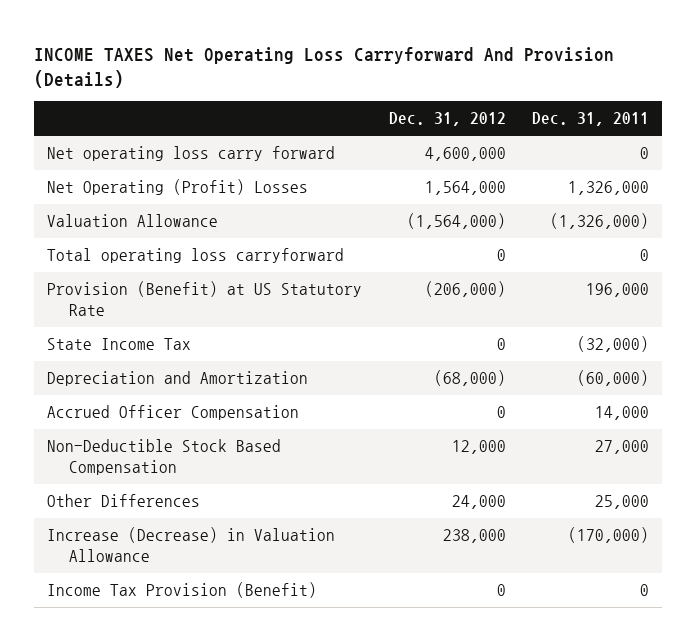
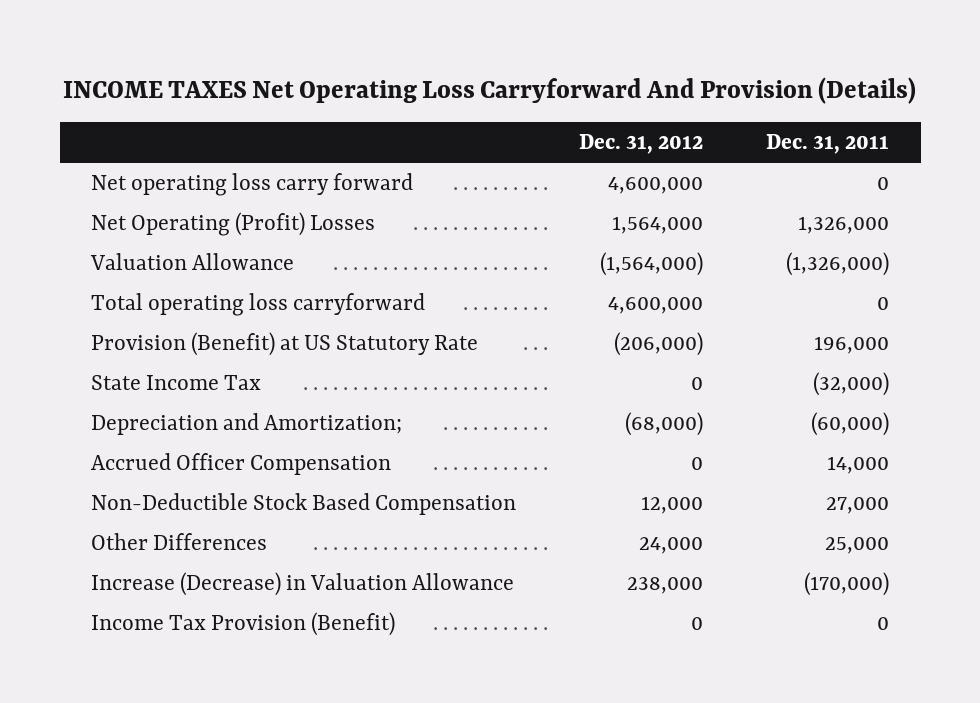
[496,249,506,262] 0 -> [608,297,704,315] 4,600,000
[47,371,309,387] Depreciation and Amortization -> [91,413,403,436] Depreciation and Amortization;

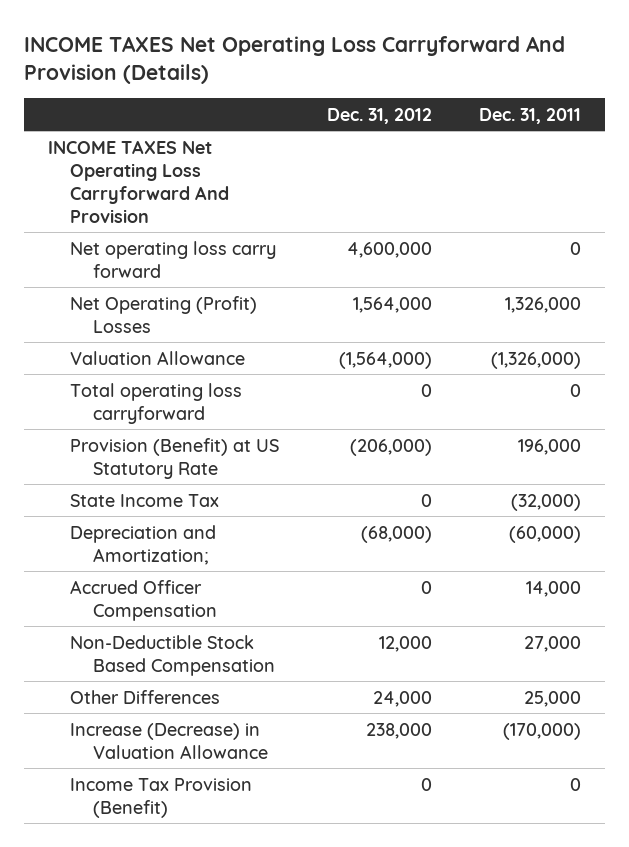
none -> [47,139,230,223] INCOME TAXES Net Operating Loss Carryforward And Provision
[608,297,704,315] 4,600,000 -> [420,383,432,397] 0

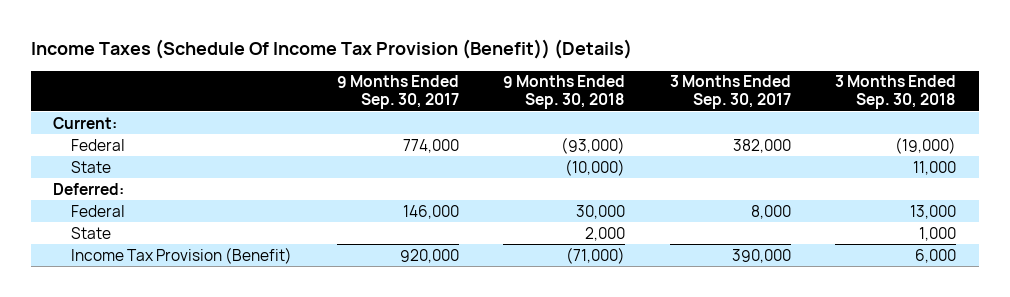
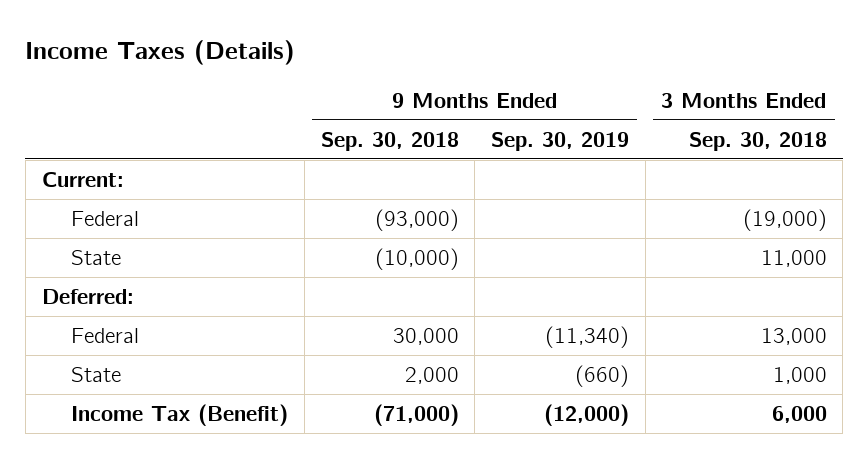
[31,39,633,60] Income Taxes (Schedule Of Income Tax Provision (Benefit)) (Details) -> [25,40,296,66] Income Taxes (Details)
[336,75,459,110] 9 Months Ended Sep. 30, 2017 -> none
[669,75,791,110] 3 Months Ended Sep. 30, 2017 -> none
none -> [491,131,630,151] Sep. 30, 2019
[71,246,293,264] Income Tax Provision (Benefit) -> [71,403,289,426] Income Tax (Benefit)

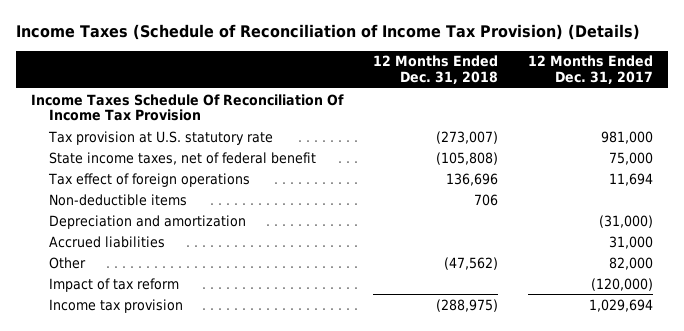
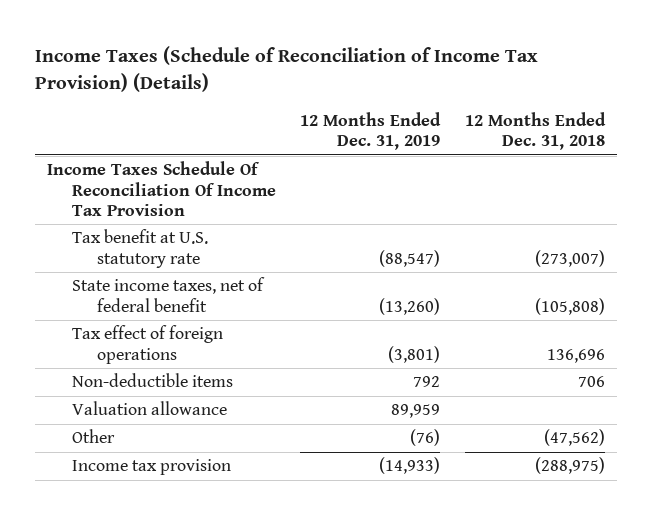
[528,55,654,85] 12 Months Ended Dec. 31, 2017 -> none
none -> [300,112,442,151] 12 Months Ended Dec. 31, 2019
[47,130,273,145] Tax provision at U.S. statutory rate -> [71,229,208,268] Tax benefit at U.S. statutory rate
[48,214,246,229] Depreciation and amortization -> none
[48,235,165,248] Accrued liabilities -> none
none -> [71,401,227,416] Valuation allowance
[48,277,179,292] Impact of tax reform -> none

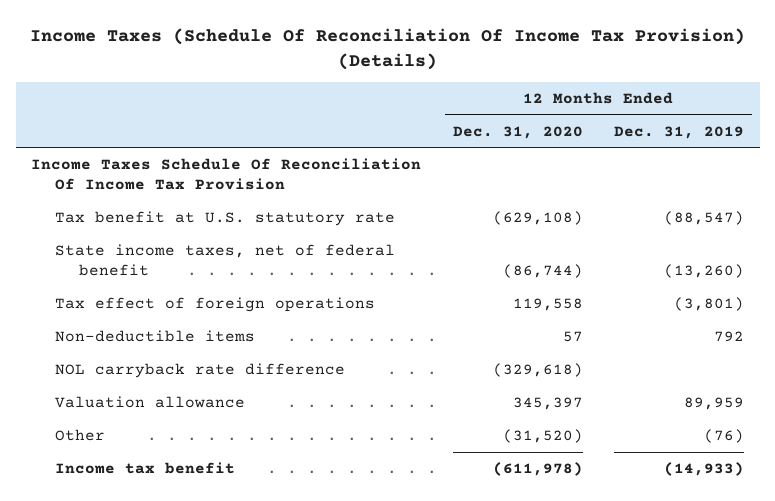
[34,46,538,93] Income Taxes (Schedule of Reconciliation of Income Tax Provision) (Details) -> [29,27,745,70] Income Taxes (Schedule Of Reconciliation Of Income Tax Provision) (Details)
[464,112,606,151] 12 Months Ended Dec. 31, 2018 -> none
none -> [452,125,583,139] Dec. 31, 2020
none -> [55,363,346,379] NOL carryback rate difference
[71,459,231,476] Income tax provision -> [55,462,236,475] Income tax benefit

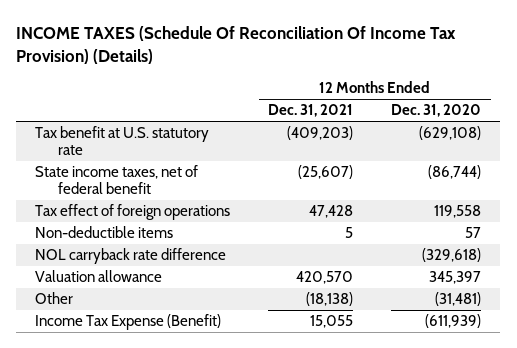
[29,27,745,70] Income Taxes (Schedule Of Reconciliation Of Income Tax Provision) (Details) -> [16,26,457,65] INCOME TAXES (Schedule Of Reconciliation Of Income Tax Provision) (Details)
[613,125,744,139] Dec. 31, 2019 -> none
none -> [268,104,354,118] Dec. 31, 2021
[31,158,422,191] Income Taxes Schedule Of Reconciliation Of Income Tax Provision -> none
[502,429,583,444] (31,520) -> [435,292,482,307] (31,481)
[55,462,236,475] Income tax benefit -> [35,314,222,331] Income Tax Expense (Benefit)
[492,462,583,477] (611,978) -> [425,314,482,329] (611,939)

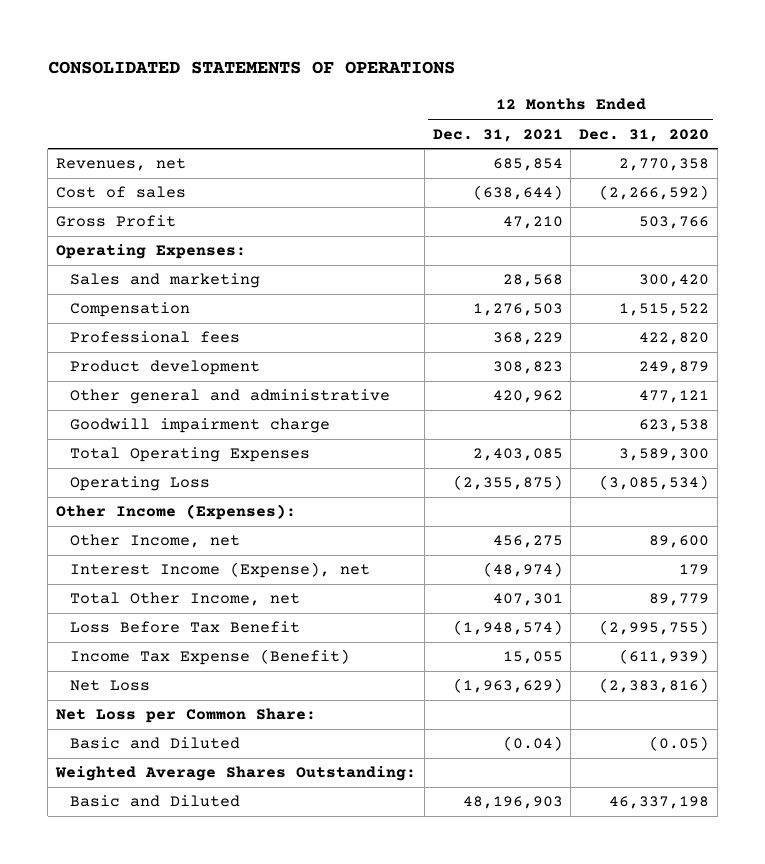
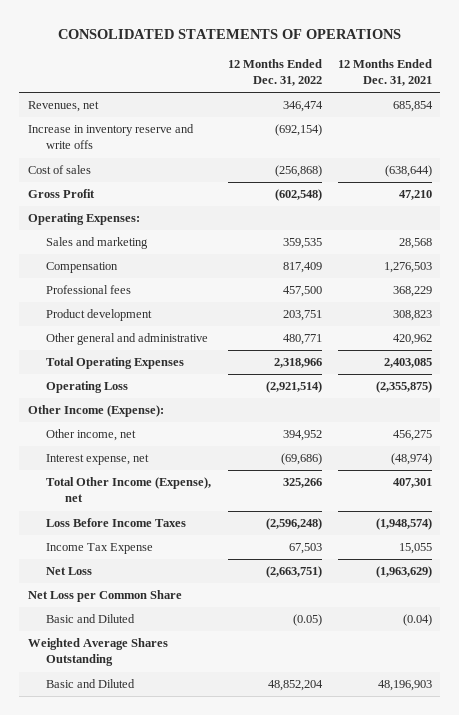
[579,128,710,142] Dec. 31, 2020 -> none
none -> [227,59,322,87] 12 Months Ended Dec. 31, 2022
none -> [27,124,194,150] Increase in inventory reserve and write offs
[70,418,331,434] Goodwill impairment charge -> none
[55,504,296,521] Other Income (Expenses): -> [27,405,164,418] Other Income (Expense):
[70,534,241,549] Other Income, net -> [46,429,137,442] Other income, net
[70,562,371,579] Interest Income (Expense), net -> [46,454,150,466] Interest expense, net
[70,592,301,607] Total Other Income, net -> [46,477,212,503] Total Other Income (Expense), net
[70,621,301,634] Loss Before Tax Benefit -> [46,518,187,528] Loss Before Income Taxes
[70,649,351,666] Income Tax Expense (Benefit) -> [46,543,154,555] Income Tax Expense
[55,708,316,724] Net Loss per Common Share: -> [27,590,182,603] Net Loss per Common Share
[54,766,416,782] Weighted Average Shares Outstanding: -> [27,638,168,667] Weighted Average Shares Outstanding

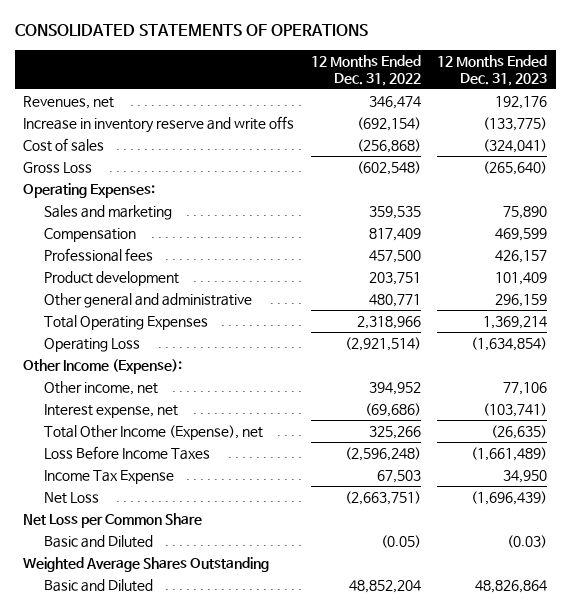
[337,59,432,87] 12 Months Ended Dec. 31, 2021 -> none
none -> [437,54,548,87] 12 Months Ended Dec. 31, 2023
[27,189,95,199] Gross Profit -> [23,161,93,173] Gross Loss

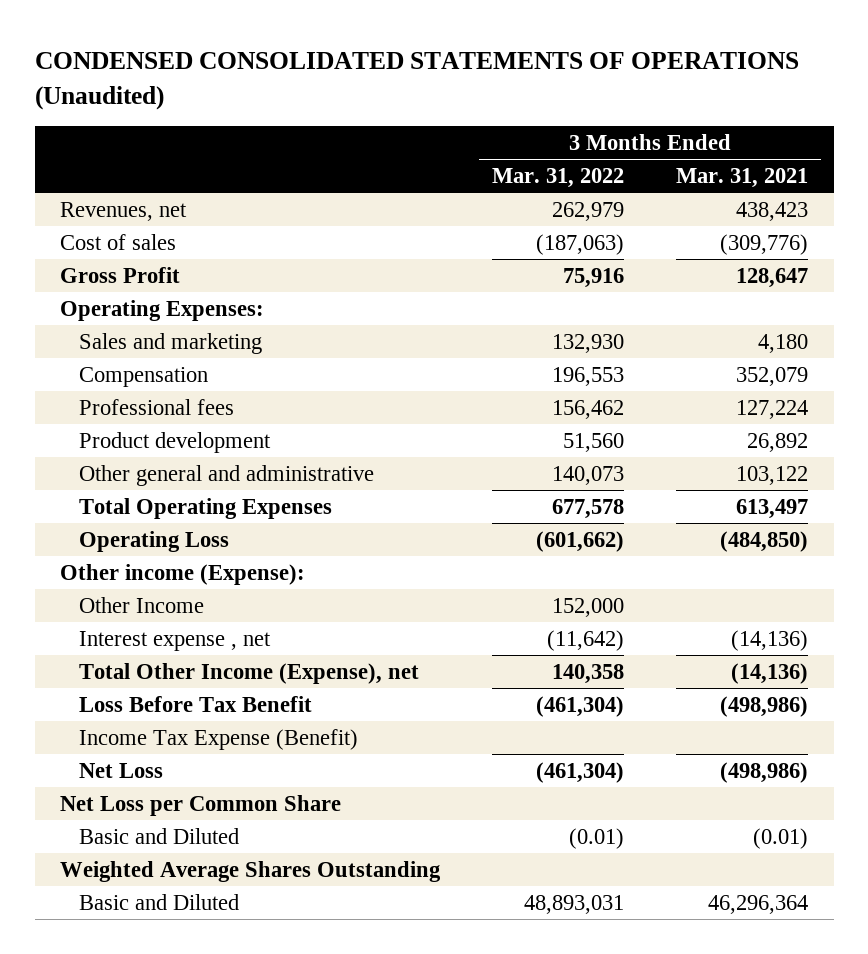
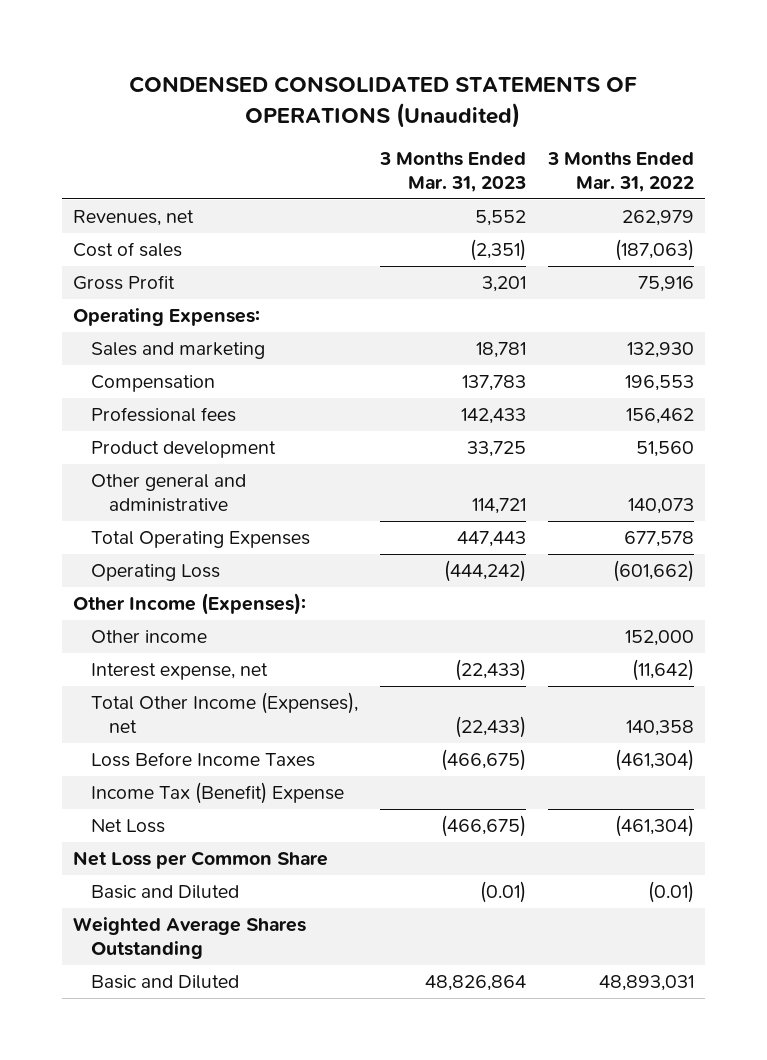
[675,167,808,188] Mar. 31, 2021 -> none
none -> [378,152,526,193] 3 Months Ended Mar. 31, 2023
[60,563,306,585] Other income (Expense): -> [72,592,306,615] Other Income (Expenses):
[78,596,204,613] Other Income -> [90,629,207,643] Other income
[78,630,271,651] Interest expense , net -> [90,662,268,680] Interest expense, net
[78,662,419,684] Total Other Income (Expense), net -> [90,691,358,733] Total Other Income (Expenses), net
[78,695,312,712] Loss Before Tax Benefit -> [90,751,315,767] Loss Before Income Taxes
[78,728,358,750] Income Tax Expense (Benefit) -> [90,781,344,804] Income Tax (Benefit) Expense

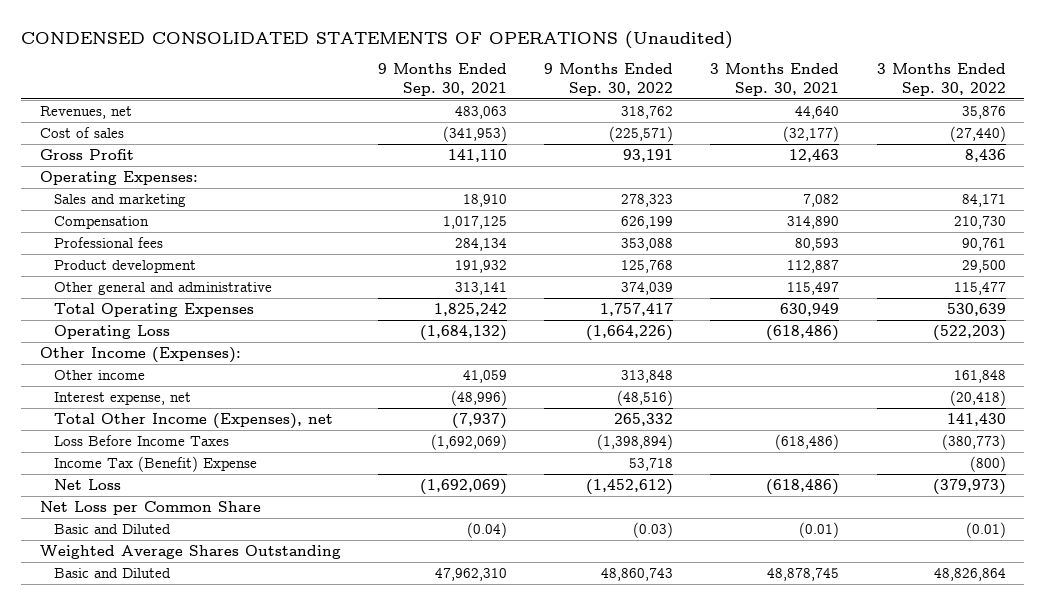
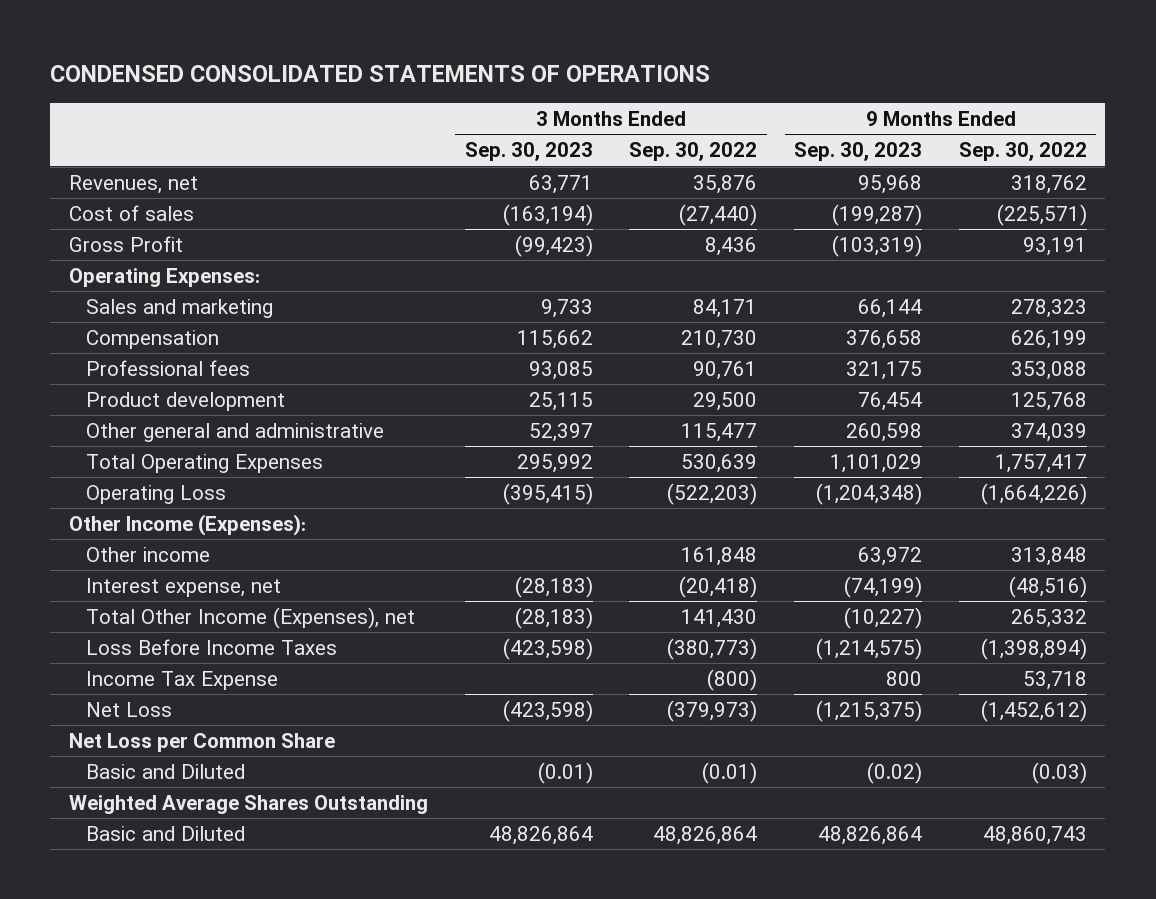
[21,30,734,49] CONDENSED CONSOLIDATED STATEMENTS OF OPERATIONS (Unaudited) -> [50,65,711,83] CONDENSED CONSOLIDATED STATEMENTS OF OPERATIONS
[378,63,508,96] 9 Months Ended Sep. 30, 2021 -> none
[710,63,840,96] 3 Months Ended Sep. 30, 2021 -> none
none -> [464,142,593,162] Sep. 30, 2023
none -> [794,142,923,162] Sep. 30, 2023
[53,456,257,473] Income Tax (Benefit) Expense -> [85,670,278,690] Income Tax Expense

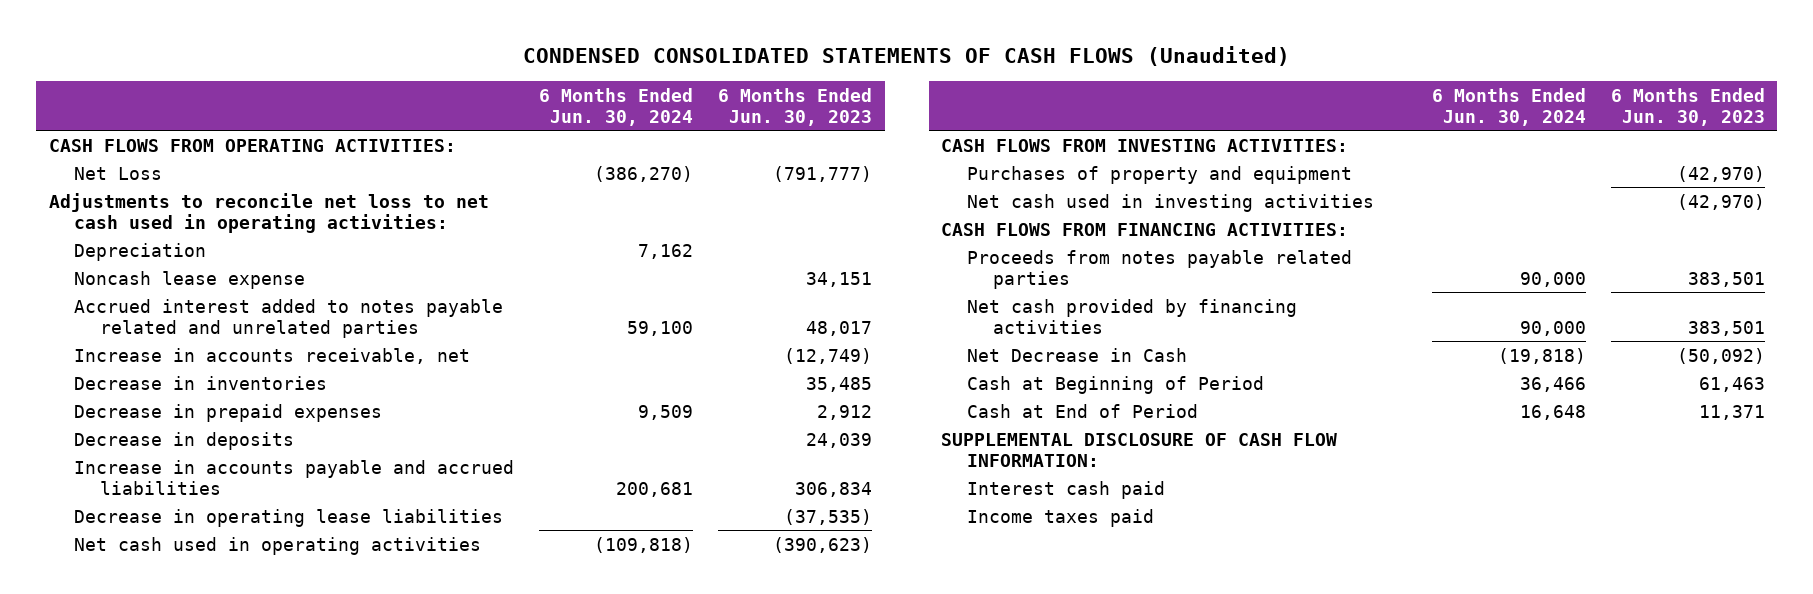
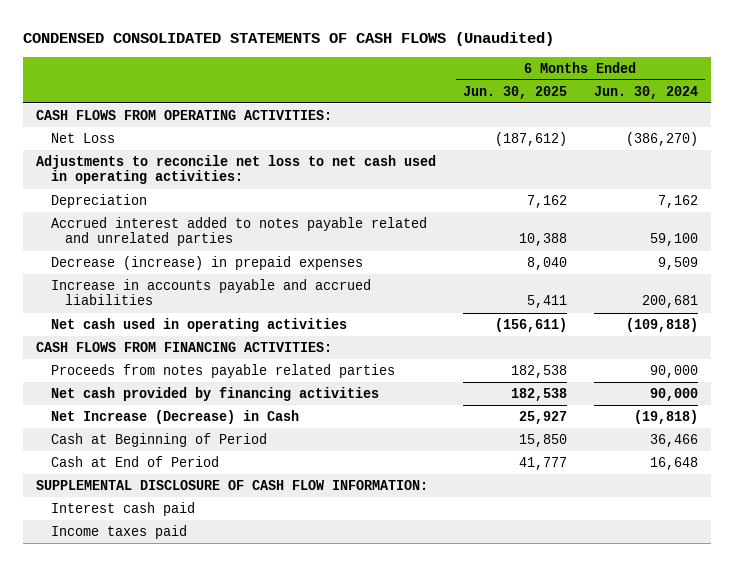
[718,87,873,126] 6 Months Ended Jun. 30, 2023 -> none
none -> [462,85,567,99] Jun. 30, 2025
[74,270,306,289] Noncash lease expense -> none
[74,347,471,364] Increase in accounts receivable, net -> none
[74,375,328,390] Decrease in inventories -> none
[74,431,295,450] Decrease in deposits -> none
[74,403,383,422] Decrease in prepaid expenses -> [50,255,363,270] Decrease (increase) in prepaid expenses
[74,508,504,527] Decrease in operating lease liabilities -> none
[941,138,1349,152] CASH FLOWS FROM INVESTING ACTIVITIES: -> none
[966,165,1352,184] Purchases of property and equipment -> none
[966,193,1374,212] Net cash used in investing activities -> none
[966,347,1187,362] Net Decrease in Cash -> [50,409,299,424] Net Increase (Decrease) in Cash

